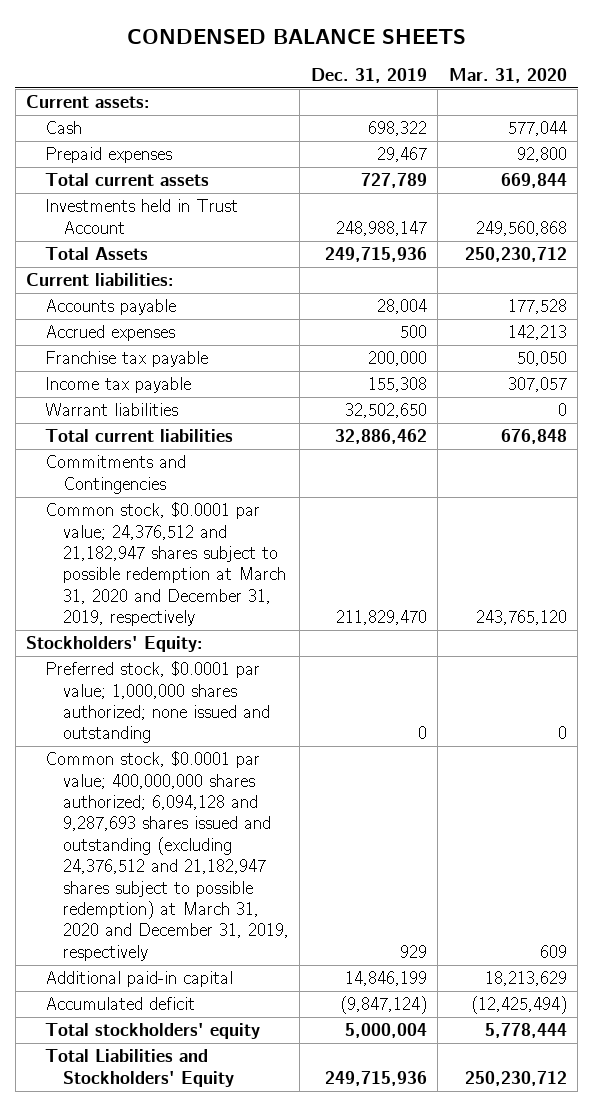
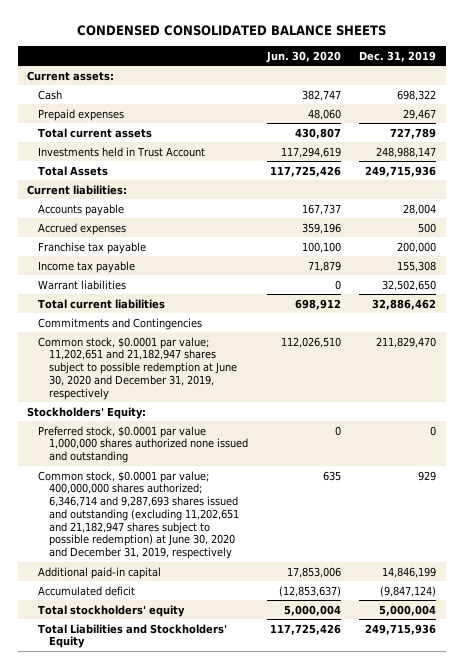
[126,28,466,44] CONDENSED BALANCE SHEETS -> [76,25,386,37] CONDENSED CONSOLIDATED BALANCE SHEETS
[448,67,567,83] Mar. 31, 2020 -> none
none -> [265,50,341,63] Jun. 30, 2020
[44,502,286,627] Common stock, $0.0001 par value; 24,376,512 and 21,182,947 shares subject to possible redemption at March 31, 2020 and December 31, 2019, respectively -> [38,336,238,400] Common stock, $0.0001 par value; 11,202,651 and 21,182,947 shares subject to possible redemption at June 30, 2020 and December 31, 2019, respectively
[44,661,270,744] Preferred stock, $0.0001 par value; 1,000,000 shares authorized; none issued and outstanding -> [38,425,249,464] Preferred stock, $0.0001 par value 1,000,000 shares authorized none issued and outstanding
[44,751,289,961] Common stock, $0.0001 par value; 400,000,000 shares authorized; 6,094,128 and 9,287,693 shares issued and outstanding (excluding 24,376,512 and 21,182,947 shares subject to possible redemption) at March 31, 2020 and December 31, 2019, respectively -> [38,470,240,560] Common stock, $0.0001 par value; 400,000,000 shares authorized; 6,346,714 and 9,287,693 shares issued and outstanding (excluding 11,202,651 and 21,182,947 shares subject to possible redemption) at June 30, 2020 and December 31, 2019, respectively

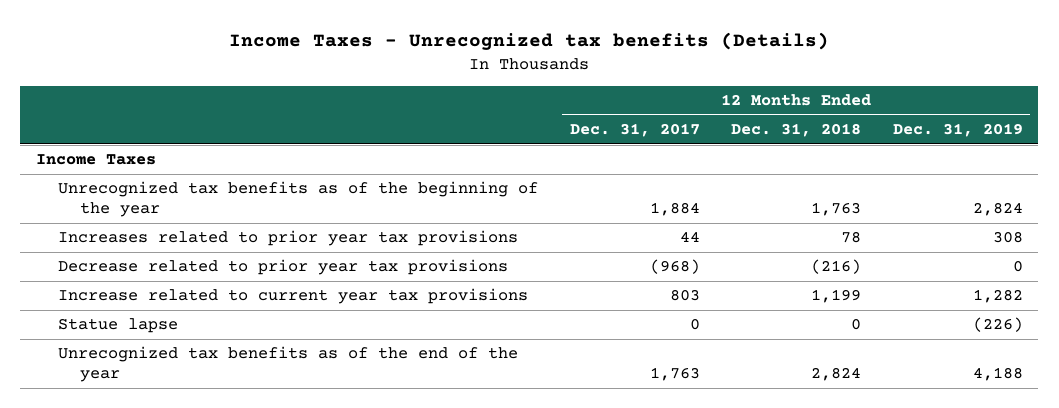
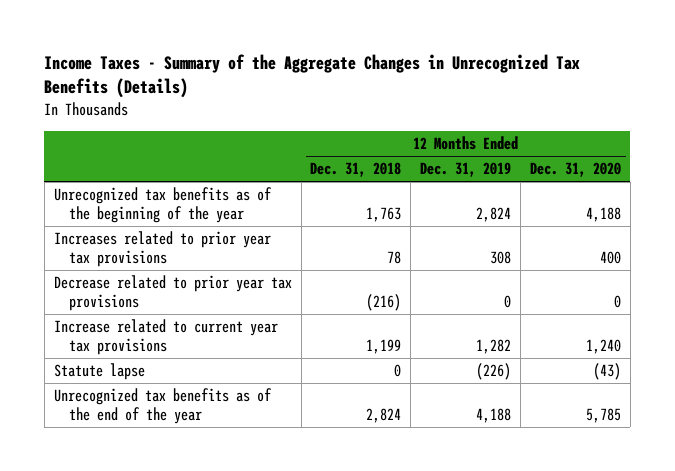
[229,32,830,51] Income Taxes - Unrecognized tax benefits (Details) -> [44,53,581,99] Income Taxes - Summary of the Aggregate Changes in Unrecognized Tax Benefits (Details)
[569,123,700,138] Dec. 31, 2017 -> none
none -> [529,162,621,178] Dec. 31, 2020
[36,154,157,166] Income Taxes -> none
[58,318,179,334] Statue lapse -> [53,363,145,381] Statute lapse

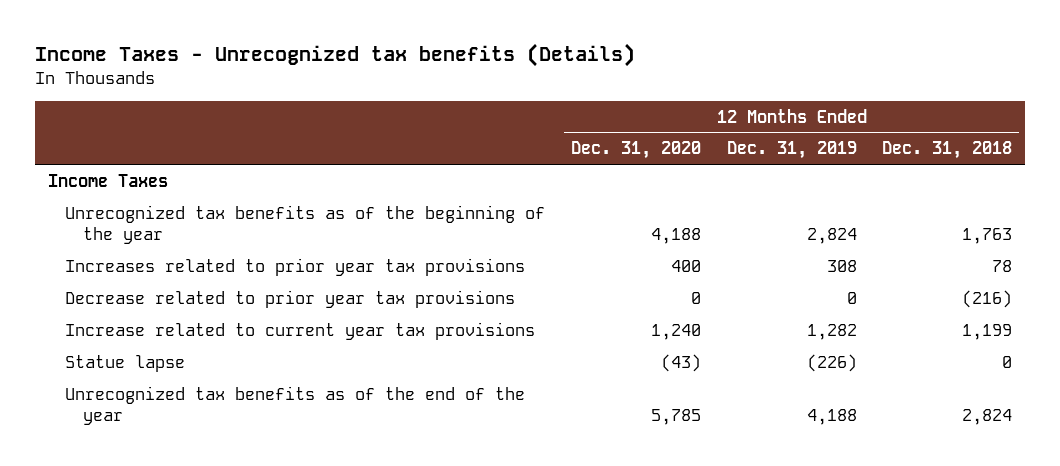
[44,53,581,99] Income Taxes - Summary of the Aggregate Changes in Unrecognized Tax Benefits (Details) -> [34,43,635,68] Income Taxes - Unrecognized tax benefits (Details)
none -> [47,173,168,187] Income Taxes
[53,363,145,381] Statute lapse -> [65,354,186,372] Statue lapse

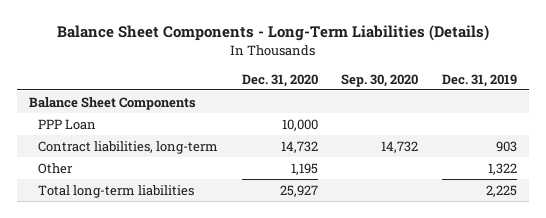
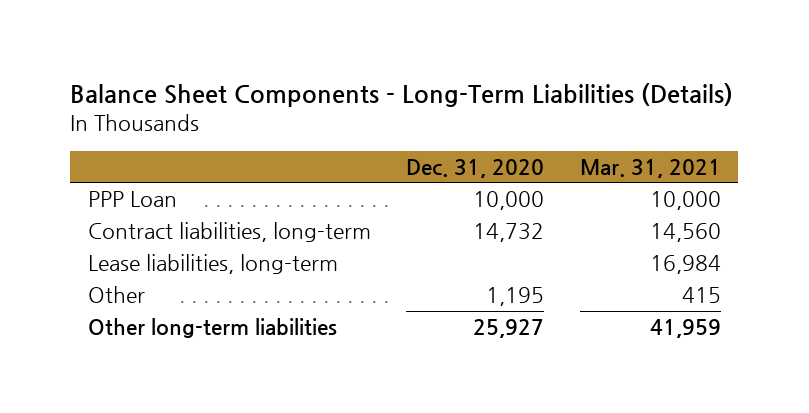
[341,73,419,87] Sep. 30, 2020 -> none
[442,73,518,87] Dec. 31, 2019 -> none
none -> [579,158,721,178] Mar. 31, 2021
[28,96,196,110] Balance Sheet Components -> none
none -> [87,254,338,275] Lease liabilities, long-term
[37,184,194,198] Total long-term liabilities -> [87,318,337,339] Other long-term liabilities

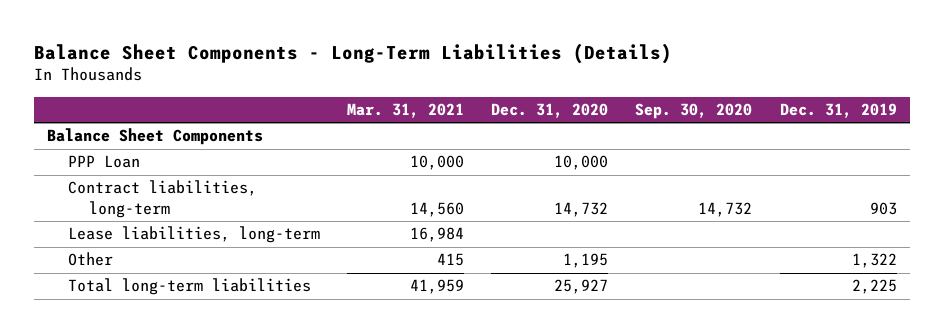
none -> [635,102,753,119] Sep. 30, 2020
none -> [779,102,897,118] Dec. 31, 2019
none -> [47,128,264,146] Balance Sheet Components
[87,318,337,339] Other long-term liabilities -> [68,278,312,296] Total long-term liabilities

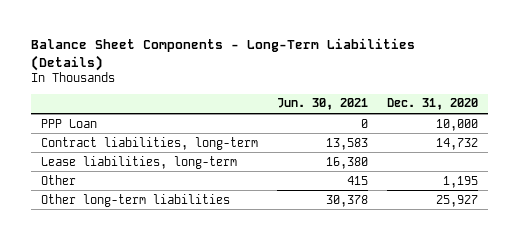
[347,102,465,118] Mar. 31, 2021 -> none
[635,102,753,119] Sep. 30, 2020 -> none
[779,102,897,118] Dec. 31, 2019 -> none
none -> [277,98,369,111] Jun. 30, 2021
[47,128,264,146] Balance Sheet Components -> none
[68,278,312,296] Total long-term liabilities -> [40,193,230,207] Other long-term liabilities

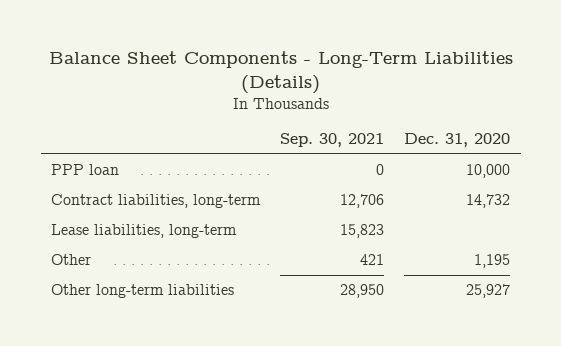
[277,98,369,111] Jun. 30, 2021 -> none
none -> [280,133,385,148] Sep. 30, 2021
[40,118,97,128] PPP Loan -> [50,164,119,176] PPP loan

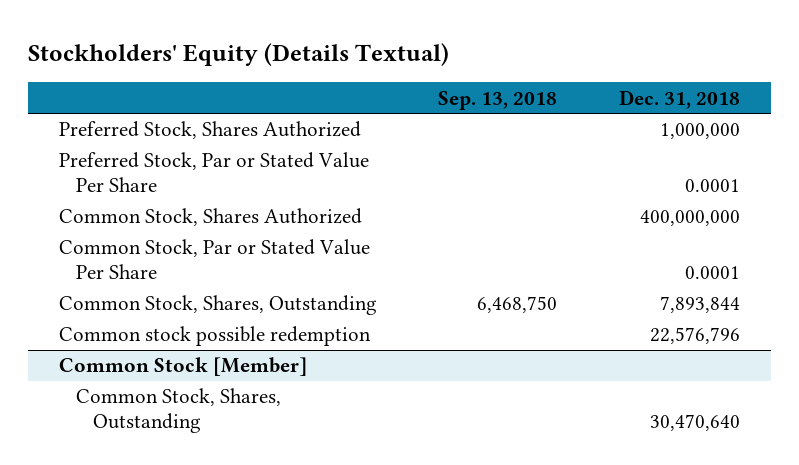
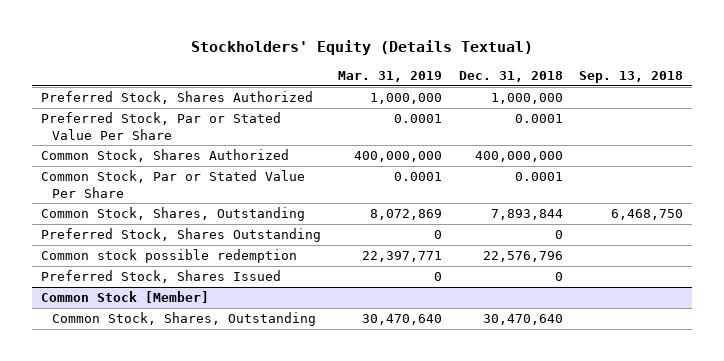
none -> [337,71,442,83] Mar. 31, 2019
none -> [40,228,321,243] Preferred Stock, Shares Outstanding
none -> [40,270,281,284] Preferred Stock, Shares Issued

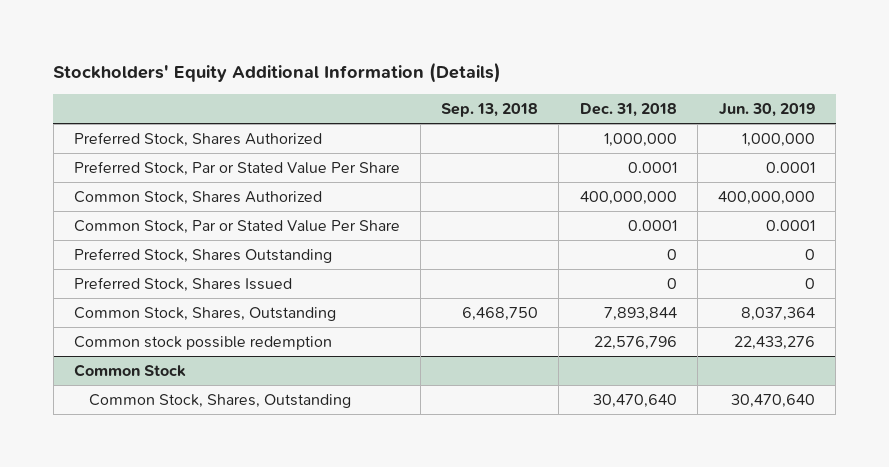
[191,40,534,56] Stockholders' Equity (Details Textual) -> [53,61,502,83] Stockholders' Equity Additional Information (Details)
[337,71,442,83] Mar. 31, 2019 -> none
none -> [718,102,815,117] Jun. 30, 2019
[40,207,305,222] Common Stock, Shares, Outstanding -> [73,307,336,322] Common Stock, Shares, Outstanding
[40,249,297,264] Common stock possible redemption -> [73,336,332,351] Common stock possible redemption
[40,291,209,304] Common Stock [Member] -> [73,364,186,378] Common Stock

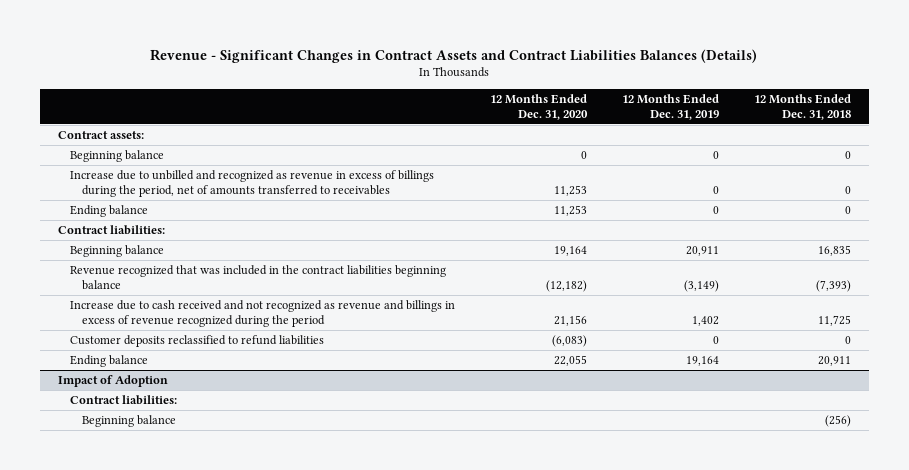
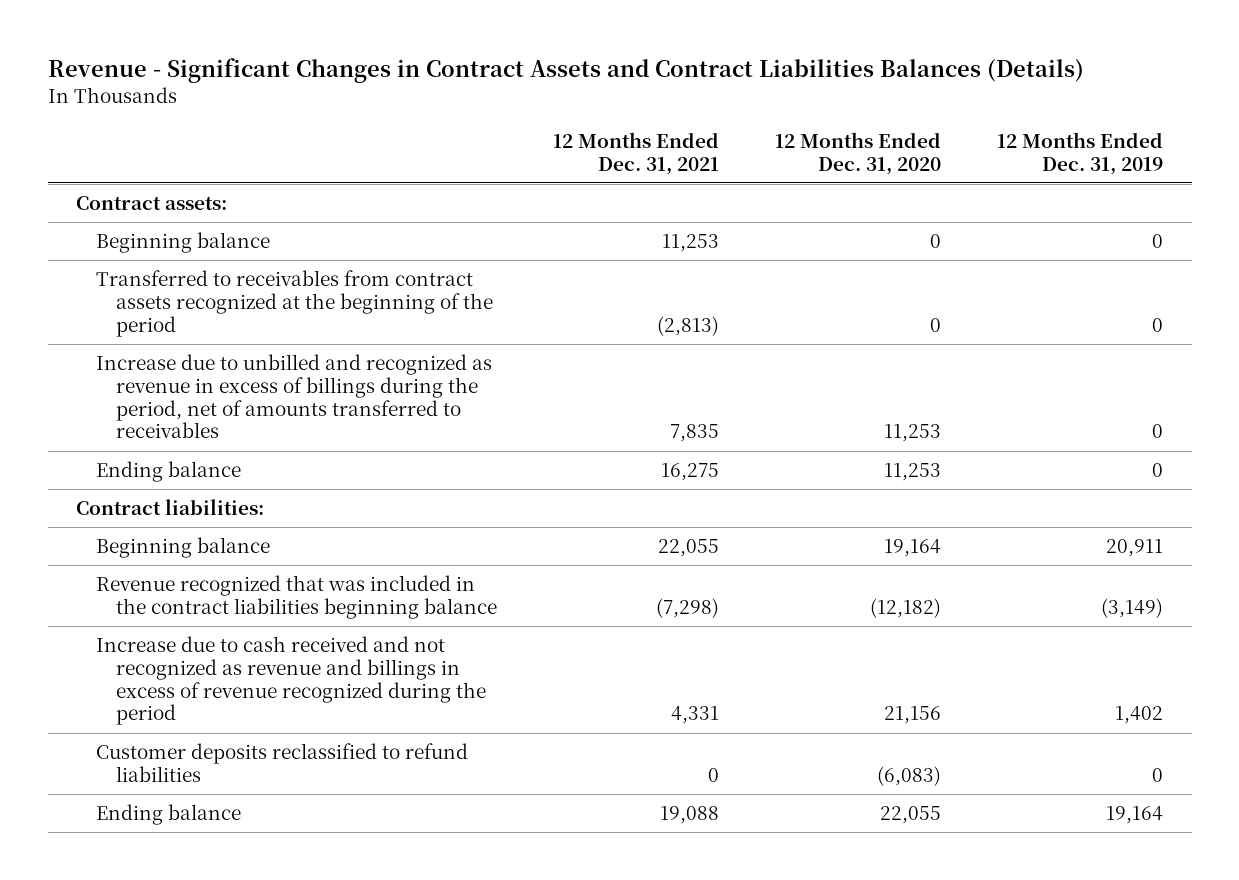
[753,93,851,121] 12 Months Ended Dec. 31, 2018 -> none
none -> [553,131,720,175] 12 Months Ended Dec. 31, 2021
none -> [95,269,494,337] Transferred to receivables from contract assets recognized at the beginning of the period
[57,374,168,387] Impact of Adoption -> none
[69,394,177,405] Contract liabilities: -> none
[81,414,176,427] Beginning balance -> none

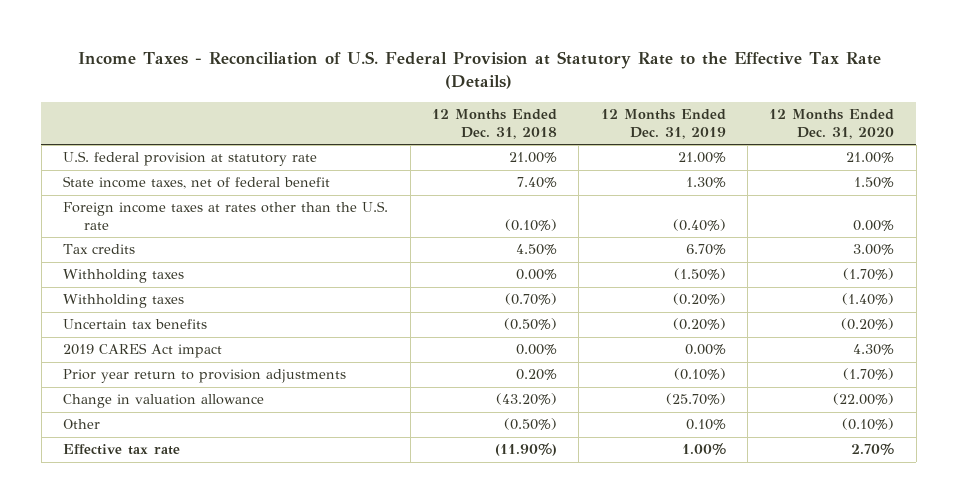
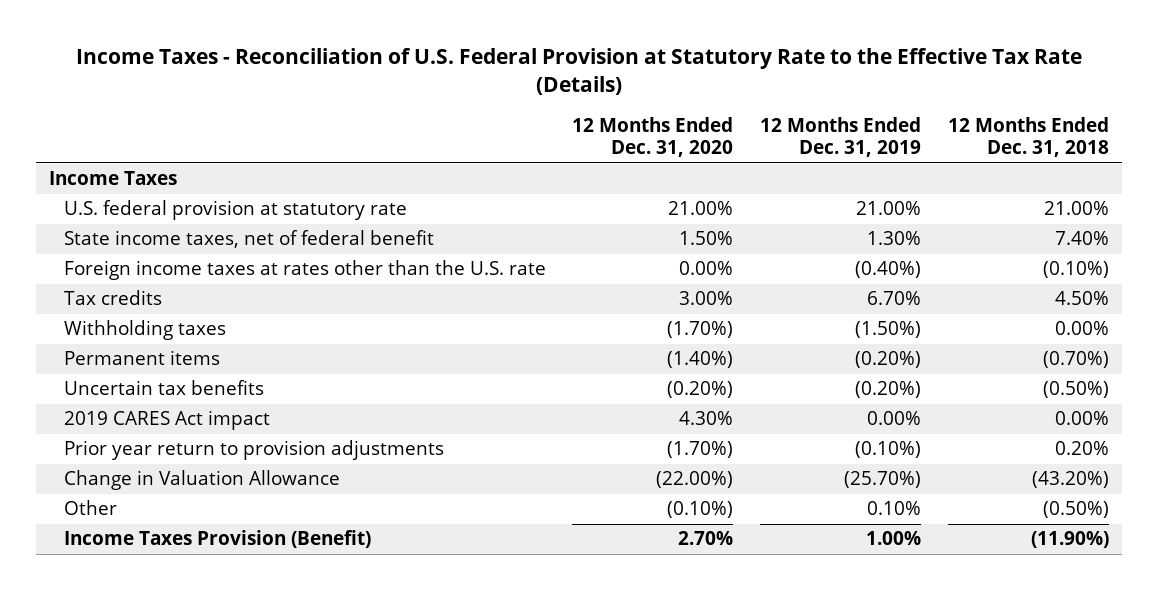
none -> [49,171,178,186] Income Taxes
[63,294,185,309] Withholding taxes -> [63,350,220,366] Permanent items
[63,394,265,409] Change in valuation allowance -> [63,470,340,491] Change in Valuation Allowance
[63,444,181,456] Effective tax rate -> [63,530,371,549] Income Taxes Provision (Benefit)

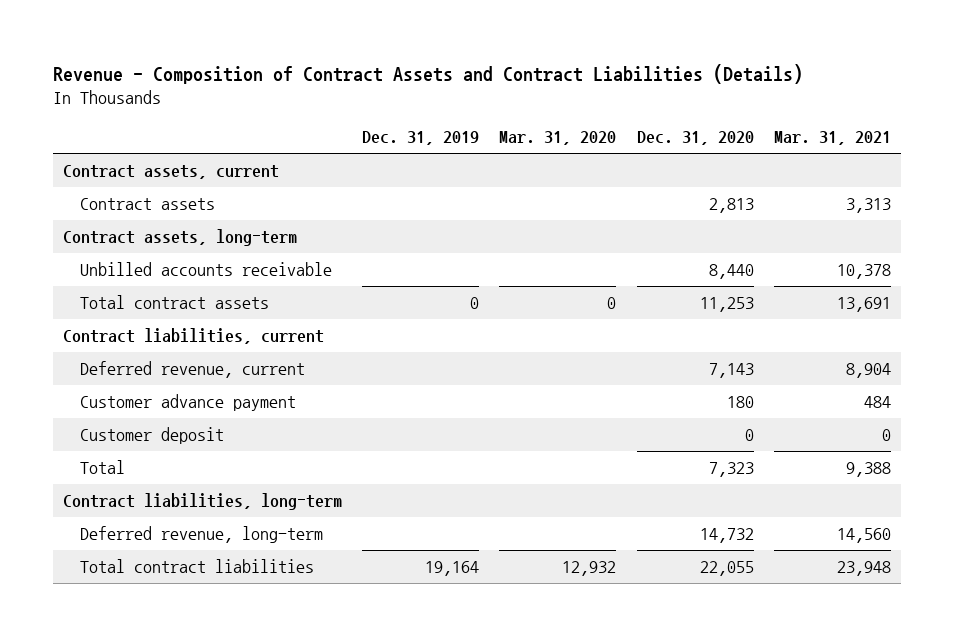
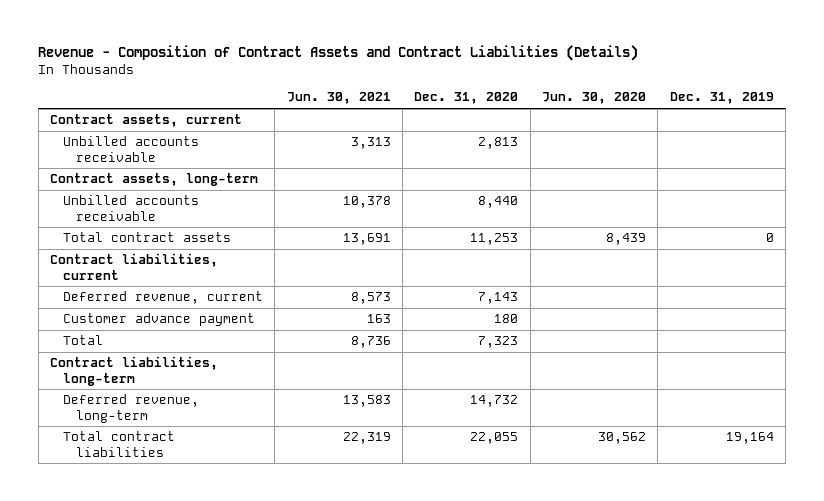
[499,131,617,146] Mar. 31, 2020 -> none
[774,131,892,146] Mar. 31, 2021 -> none
none -> [286,92,391,105] Jun. 30, 2021
none -> [542,92,647,105] Jun. 30, 2020
[80,198,216,211] Contract assets -> [63,136,200,162] Unbilled accounts receivable
[80,427,225,445] Customer deposit -> none

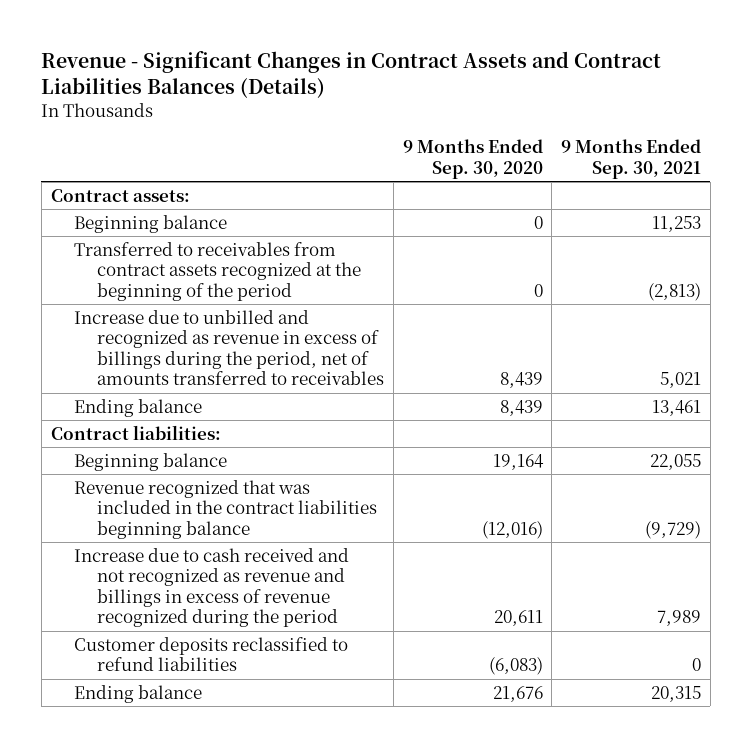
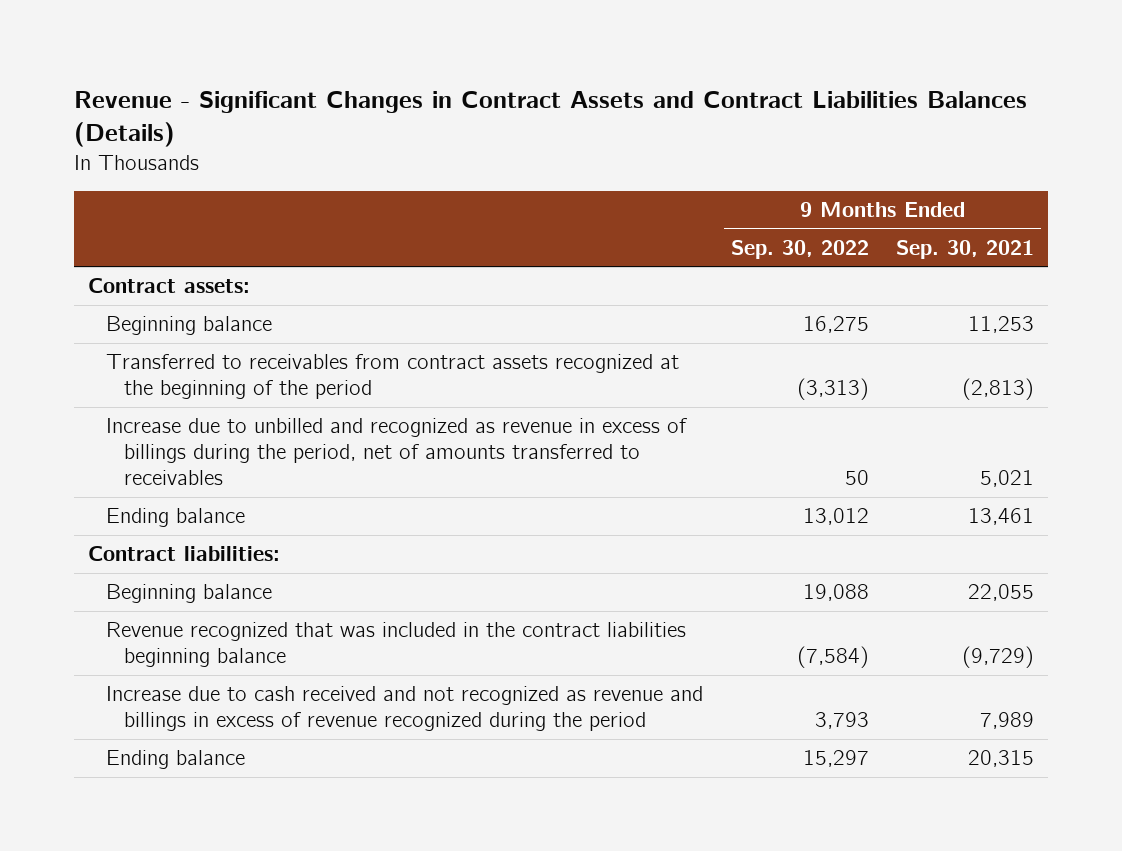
[402,139,543,179] 9 Months Ended Sep. 30, 2020 -> none
none -> [730,239,869,259] Sep. 30, 2022
[73,636,348,672] Customer deposits reclassified to refund liabilities -> none

